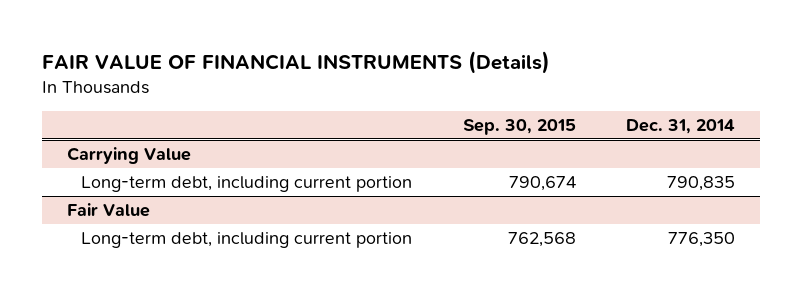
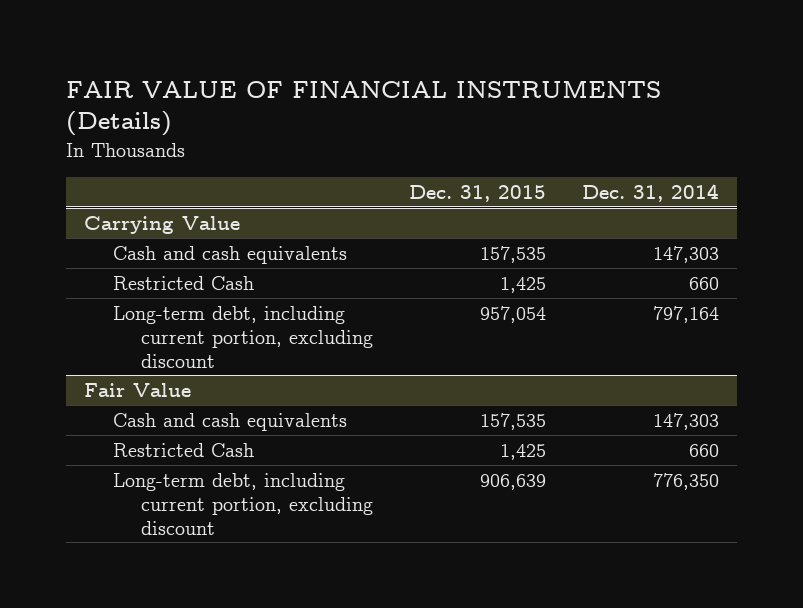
[462,118,576,135] Sep. 30, 2015 -> none
none -> [409,184,547,202] Dec. 31, 2015
none -> [112,245,347,264] Cash and cash equivalents
none -> [112,275,254,290] Restricted Cash
[81,175,413,192] Long-term debt, including current portion -> [112,305,374,368] Long-term debt, including current portion, excluding discount
[667,175,736,191] 790,835 -> [653,305,720,323] 797,164
none -> [112,412,347,431] Cash and cash equivalents
none -> [112,442,254,457] Restricted Cash
[81,231,413,248] Long-term debt, including current portion -> [112,472,374,535] Long-term debt, including current portion, excluding discount

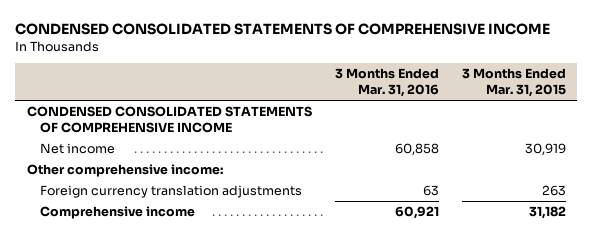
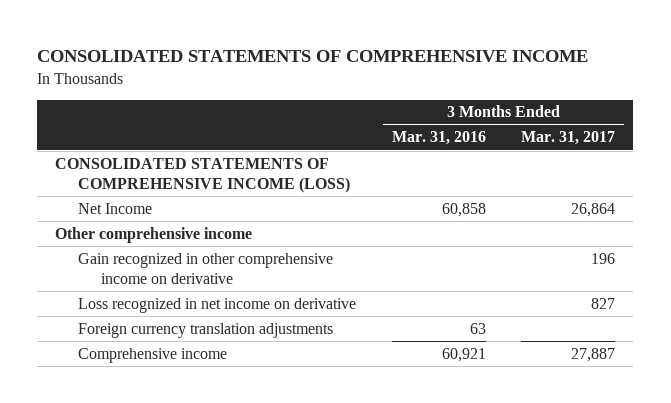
[15,23,551,36] CONDENSED CONSOLIDATED STATEMENTS OF COMPREHENSIVE INCOME -> [37,50,589,63] CONSOLIDATED STATEMENTS OF COMPREHENSIVE INCOME
[461,68,566,97] 3 Months Ended Mar. 31, 2015 -> none
none -> [521,131,616,146] Mar. 31, 2017
[26,106,312,133] CONDENSED CONSOLIDATED STATEMENTS OF COMPREHENSIVE INCOME -> [55,157,350,194] CONSOLIDATED STATEMENTS OF COMPREHENSIVE INCOME (LOSS)
[40,143,116,155] Net income -> [77,202,152,214] Net Income
[26,164,223,178] Other comprehensive income: -> [55,226,253,243] Other comprehensive income
none -> [77,252,333,285] Gain recognized in other comprehensive income on derivative
none -> [77,297,356,313] Loss recognized in net income on derivative

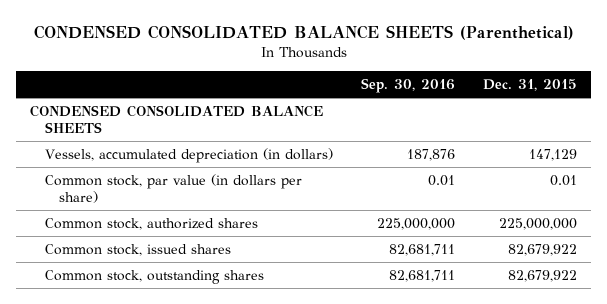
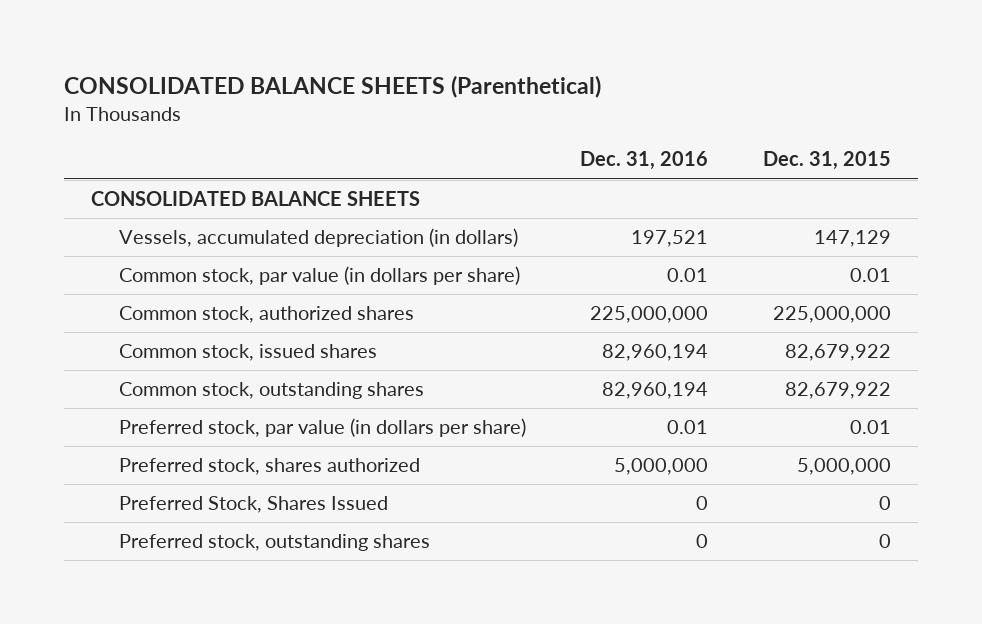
[33,25,574,41] CONDENSED CONSOLIDATED BALANCE SHEETS (Parenthetical) -> [63,75,601,99] CONSOLIDATED BALANCE SHEETS (Parenthetical)
[361,78,456,94] Sep. 30, 2016 -> none
none -> [580,151,709,171] Dec. 31, 2016
[30,104,324,133] CONDENSED CONSOLIDATED BALANCE SHEETS -> [91,191,421,207] CONSOLIDATED BALANCE SHEETS
none -> [118,418,526,438] Preferred stock, par value (in dollars per share)
none -> [118,458,420,476] Preferred stock, shares authorized
none -> [118,496,388,514] Preferred Stock, Shares Issued
none -> [118,534,430,552] Preferred stock, outstanding shares

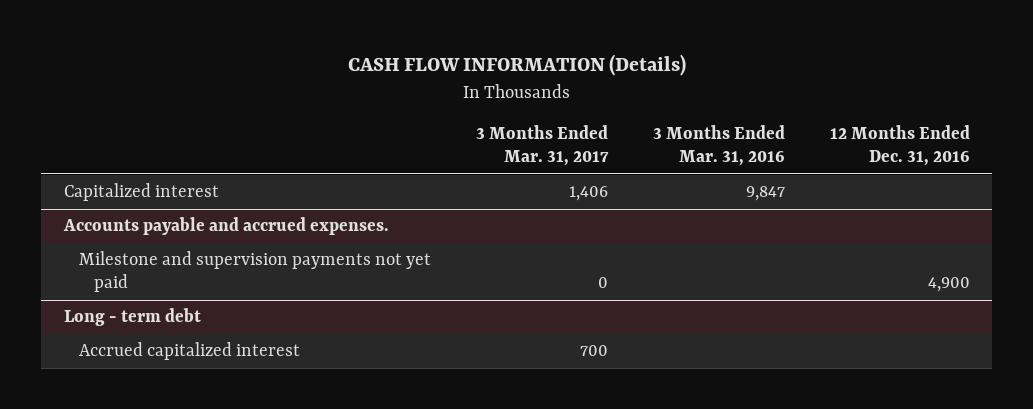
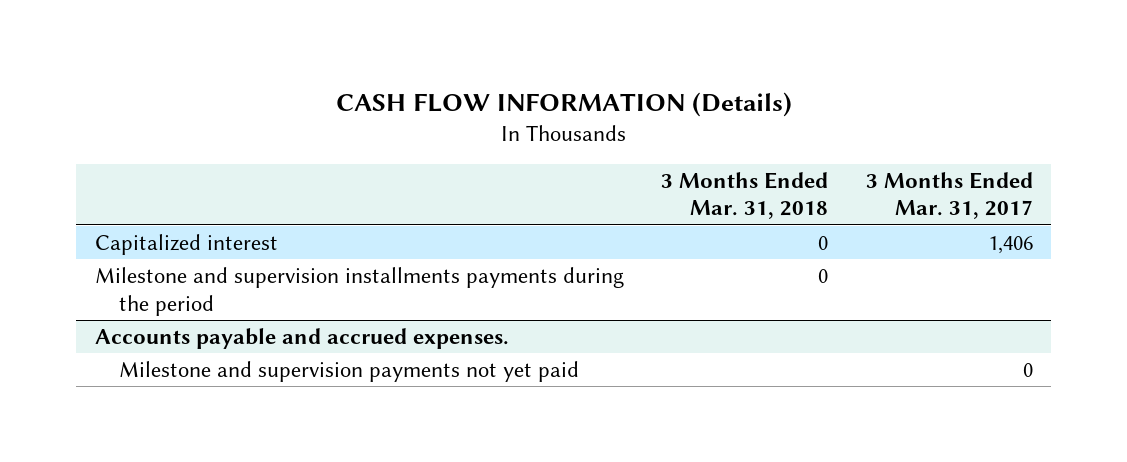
[652,125,785,167] 3 Months Ended Mar. 31, 2016 -> none
[829,125,970,167] 12 Months Ended Dec. 31, 2016 -> none
none -> [661,171,829,220] 3 Months Ended Mar. 31, 2018
none -> [94,267,624,316] Milestone and supervision installments payments during the period
[63,308,201,327] Long - term debt -> none
[78,342,300,361] Accrued capitalized interest -> none

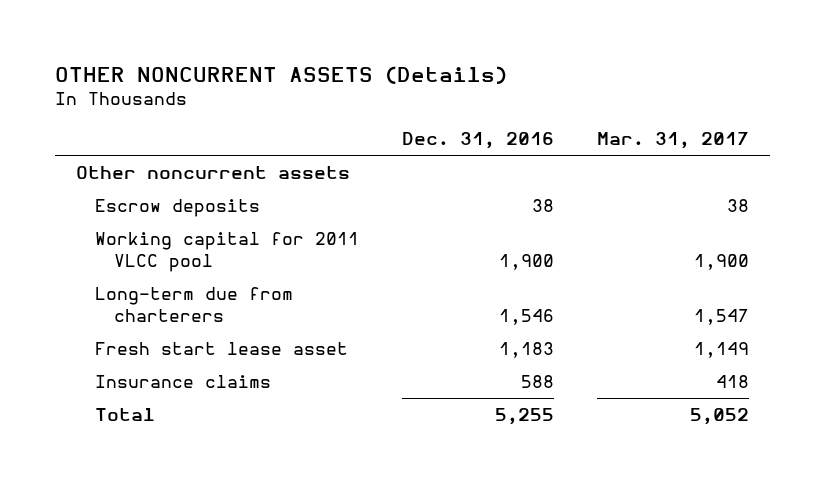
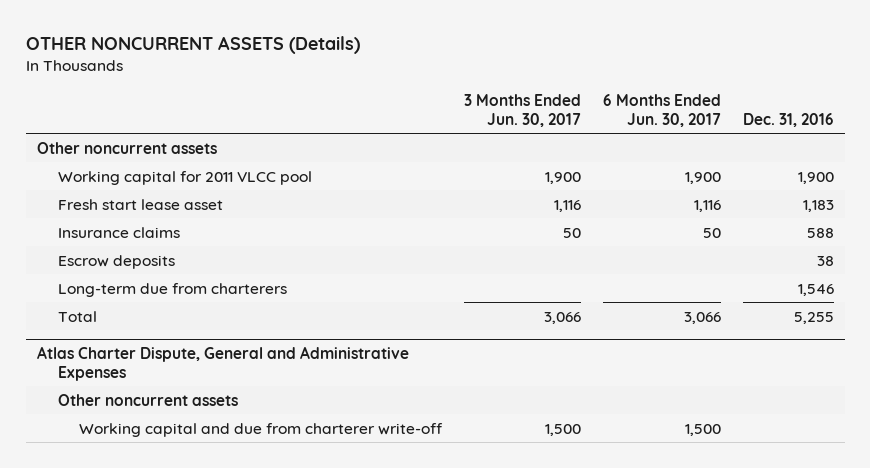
[596,132,749,150] Mar. 31, 2017 -> none
none -> [464,94,582,127] 3 Months Ended Jun. 30, 2017
none -> [602,94,721,127] 6 Months Ended Jun. 30, 2017
[95,199,261,218] Escrow deposits -> [57,254,175,269] Escrow deposits
[95,287,294,322] Long-term due from charterers -> [57,282,287,297] Long-term due from charterers
none -> [36,345,409,381] Atlas Charter Dispute, General and Administrative Expenses
none -> [57,393,238,406] Other noncurrent assets
none -> [79,422,444,437] Working capital and due from charterer write-off

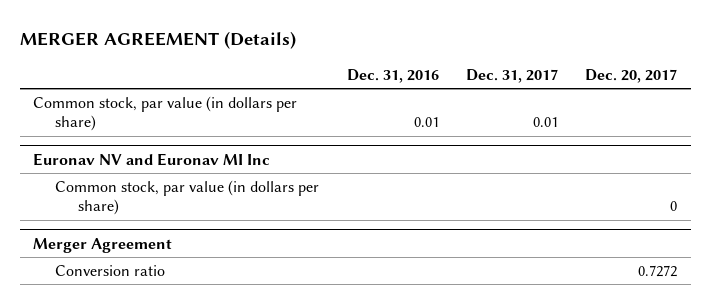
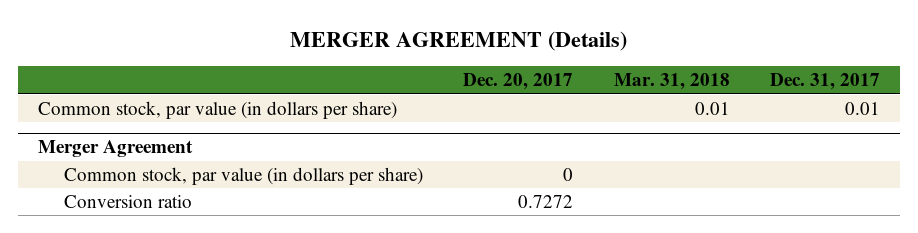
[346,68,439,83] Dec. 31, 2016 -> none
none -> [613,73,730,91] Mar. 31, 2018
[33,152,271,166] Euronav NV and Euronav MI Inc -> none
[55,180,320,216] Common stock, par value (in dollars per share) -> none
none -> [64,166,424,185] Common stock, par value (in dollars per share)

